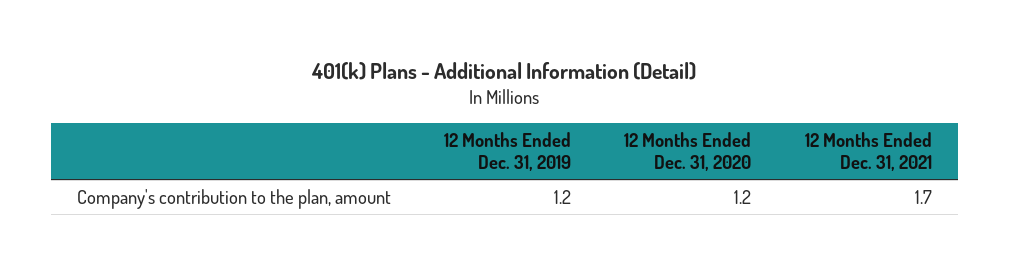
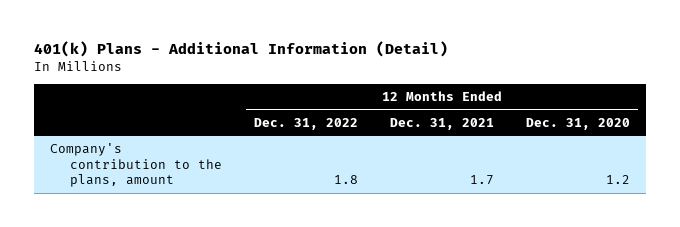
[444,131,572,171] 12 Months Ended Dec. 31, 2019 -> none
none -> [253,117,358,130] Dec. 31, 2022
[77,188,392,209] Company's contribution to the plan, amount -> [50,143,222,188] Company's contribution to the plans, amount

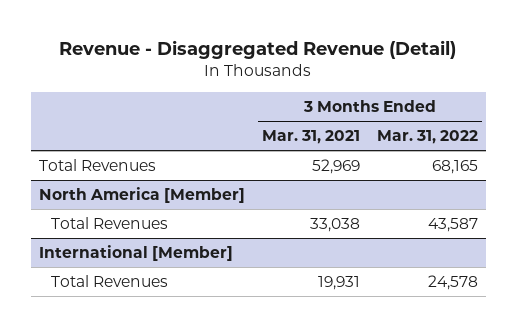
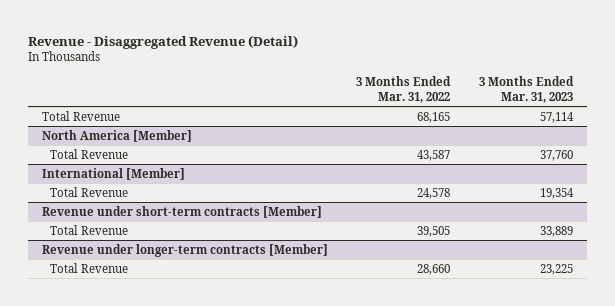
[261,130,360,145] Mar. 31, 2021 -> none
none -> [478,76,574,103] 3 Months Ended Mar. 31, 2023
[39,159,157,172] Total Revenues -> [42,110,121,121] Total Revenue
[51,217,169,230] Total Revenues -> [50,148,129,159] Total Revenue
[51,275,169,288] Total Revenues -> [50,186,129,197] Total Revenue
none -> [42,205,323,218] Revenue under short-term contracts [Member]
none -> [50,224,129,235] Total Revenue
none -> [42,243,329,257] Revenue under longer-term contracts [Member]
none -> [50,262,129,273] Total Revenue

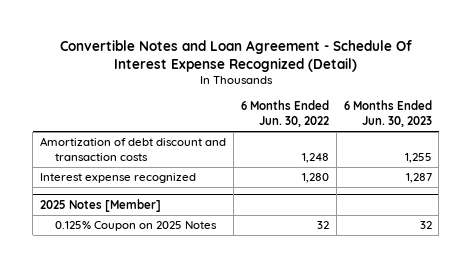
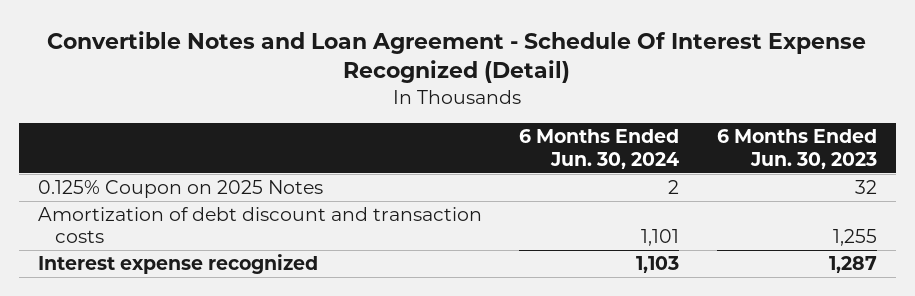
[240,100,329,128] 6 Months Ended Jun. 30, 2022 -> none
none -> [519,129,680,169] 6 Months Ended Jun. 30, 2024
none -> [37,180,323,199] 0.125% Coupon on 2025 Notes
[40,198,162,212] 2025 Notes [Member] -> none
[55,221,218,232] 0.125% Coupon on 2025 Notes -> none

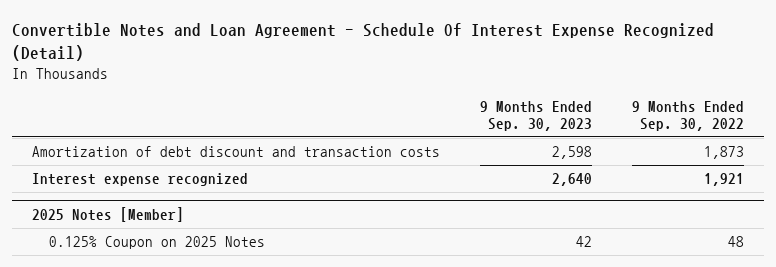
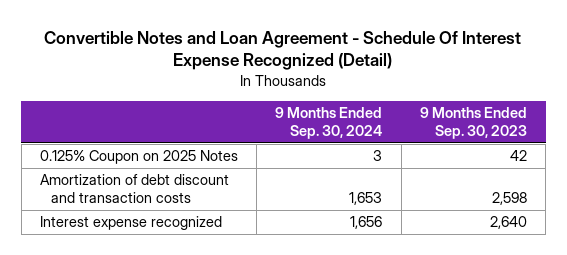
[631,100,744,131] 9 Months Ended Sep. 30, 2022 -> none
none -> [275,106,383,139] 9 Months Ended Sep. 30, 2024
none -> [39,150,238,165] 0.125% Coupon on 2025 Notes
[31,206,184,222] 2025 Notes [Member] -> none
[48,236,265,250] 0.125% Coupon on 2025 Notes -> none

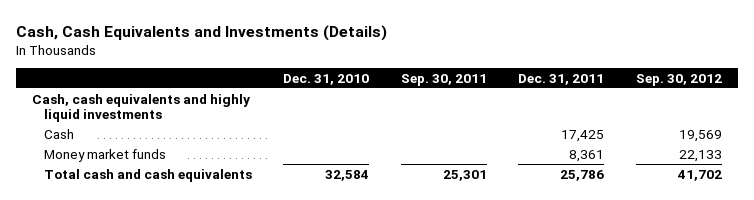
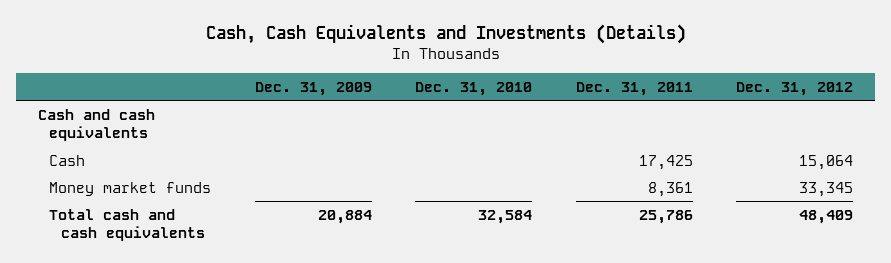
[400,73,487,86] Sep. 30, 2011 -> none
[635,73,722,86] Sep. 30, 2012 -> none
none -> [254,81,372,96] Dec. 31, 2009
none -> [736,81,854,96] Dec. 31, 2012
[31,93,250,123] Cash, cash equivalents and highly liquid investments -> [37,108,155,142] Cash and cash equivalents

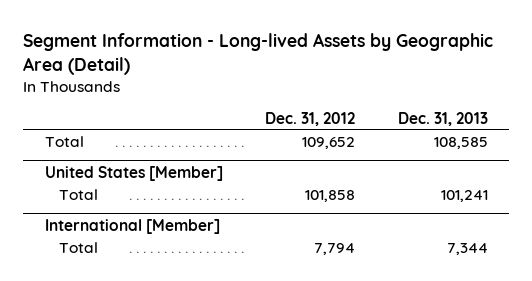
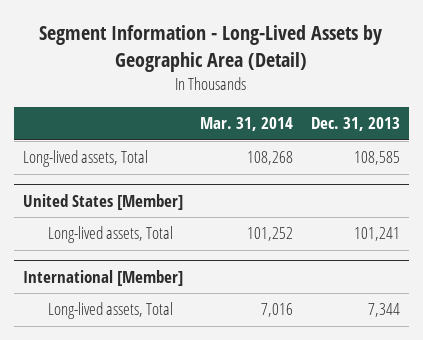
[23,33,494,75] Segment Information - Long-lived Assets by Geographic Area (Detail) -> [39,25,383,72] Segment Information - Long-Lived Assets by Geographic Area (Detail)
[265,111,356,126] Dec. 31, 2012 -> none
none -> [200,117,294,132] Mar. 31, 2014
[44,135,84,147] Total -> [22,150,148,168] Long-lived assets, Total
[59,188,99,200] Total -> [47,226,173,244] Long-lived assets, Total
[59,241,99,253] Total -> [47,302,173,320] Long-lived assets, Total

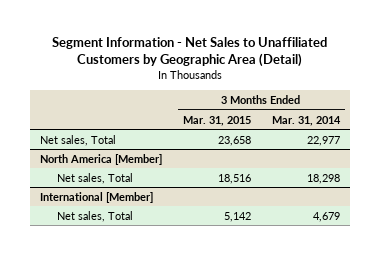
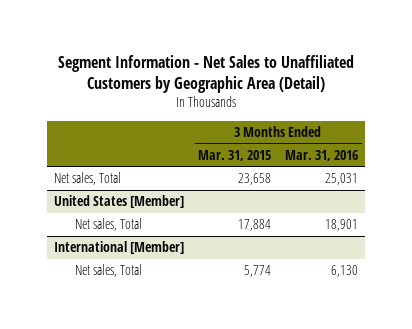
[271,115,341,126] Mar. 31, 2014 -> none
none -> [285,149,359,161] Mar. 31, 2016
[40,153,163,165] North America [Member] -> none
none -> [54,195,185,209] United States [Member]
[218,173,252,184] 18,516 -> [238,219,272,232] 17,884
[224,211,252,222] 5,142 -> [244,265,272,278] 5,774

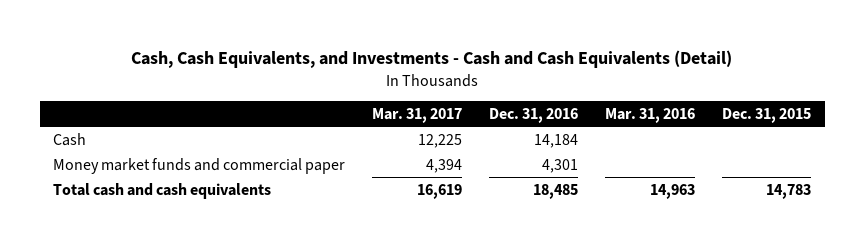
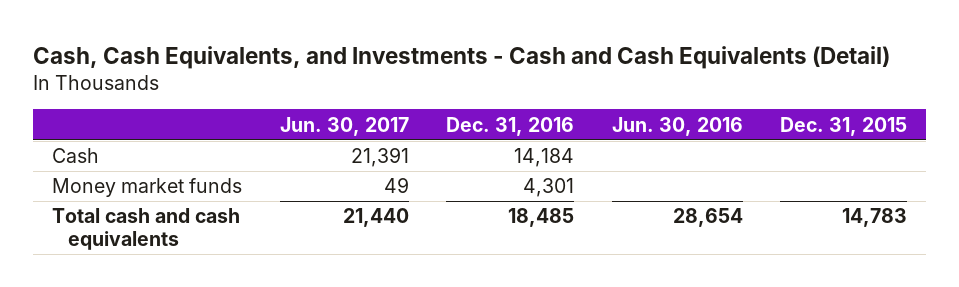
[372,108,463,124] Mar. 31, 2017 -> none
[605,108,696,124] Mar. 31, 2016 -> none
none -> [279,116,409,136] Jun. 30, 2017
none -> [611,116,743,136] Jun. 30, 2016
[53,157,346,174] Money market funds and commercial paper -> [52,178,243,198] Money market funds

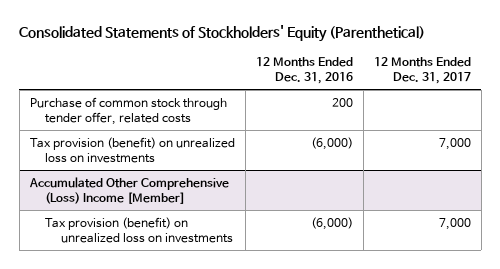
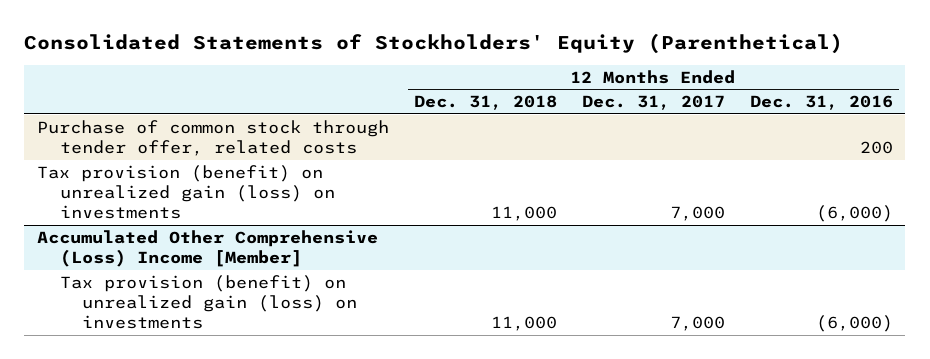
none -> [413,95,557,111] Dec. 31, 2018
[29,136,235,163] Tax provision (benefit) on unrealized loss on investments -> [36,164,335,220] Tax provision (benefit) on unrealized gain (loss) on investments
[45,216,233,243] Tax provision (benefit) on unrealized loss on investments -> [59,274,358,330] Tax provision (benefit) on unrealized gain (loss) on investments

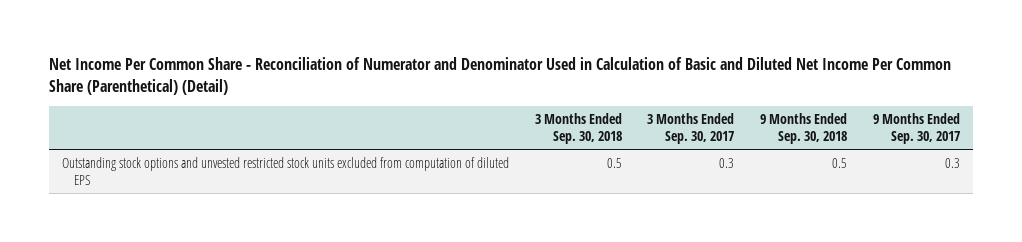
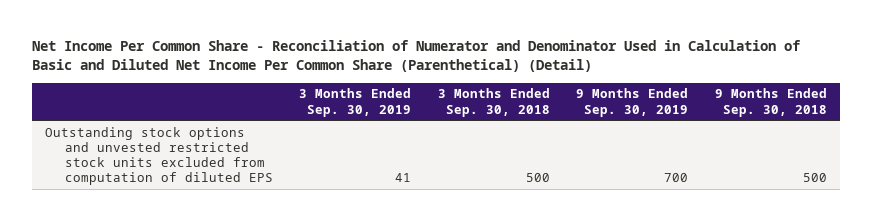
[647,113,735,145] 3 Months Ended Sep. 30, 2017 -> none
[873,113,961,145] 9 Months Ended Sep. 30, 2017 -> none
none -> [299,88,412,117] 3 Months Ended Sep. 30, 2019
none -> [576,88,689,117] 9 Months Ended Sep. 30, 2019
[606,157,622,168] 0.5 -> [525,173,550,183] 500
[832,157,848,168] 0.5 -> [802,173,827,183] 500

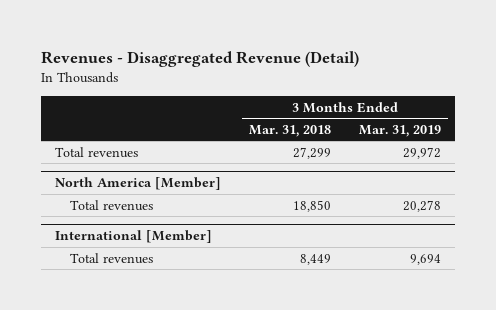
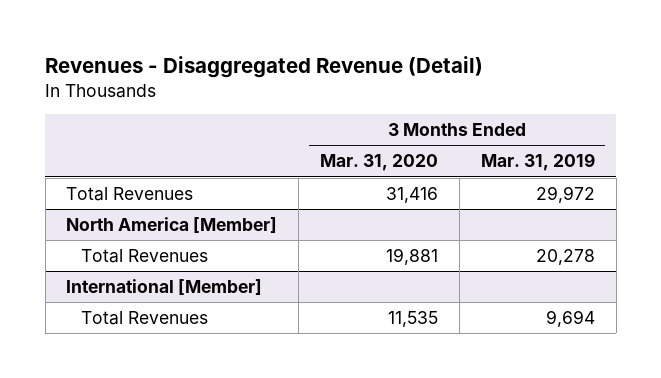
[248,124,331,137] Mar. 31, 2018 -> none
none -> [320,154,439,172] Mar. 31, 2020
[54,146,138,158] Total revenues -> [66,187,194,202] Total Revenues
[69,199,153,211] Total revenues -> [80,249,208,264] Total Revenues
[69,252,153,264] Total revenues -> [80,311,208,326] Total Revenues

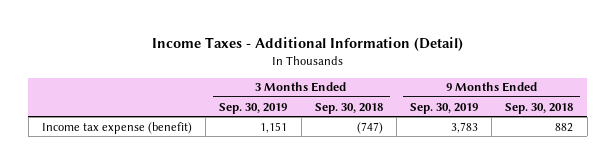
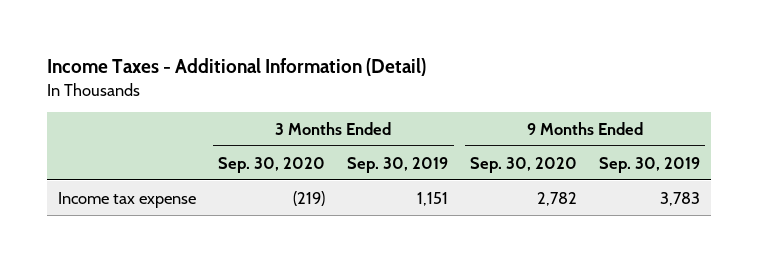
[314,102,383,114] Sep. 30, 2018 -> none
[505,102,574,114] Sep. 30, 2018 -> none
none -> [218,156,326,173] Sep. 30, 2020
none -> [470,156,578,173] Sep. 30, 2020
[42,121,193,134] Income tax expense (benefit) -> [58,191,197,208] Income tax expense

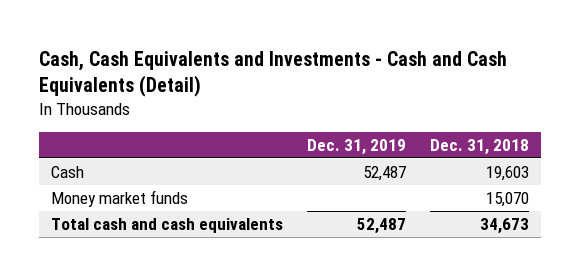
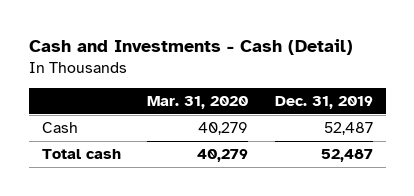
[39,50,508,98] Cash, Cash Equivalents and Investments - Cash and Cash Equivalents (Detail) -> [28,39,353,56] Cash and Investments - Cash (Detail)
[429,138,529,155] Dec. 31, 2018 -> none
none -> [147,96,249,110] Mar. 31, 2020
[50,189,188,207] Money market funds -> none
[50,217,283,233] Total cash and cash equivalents -> [41,148,121,159] Total cash

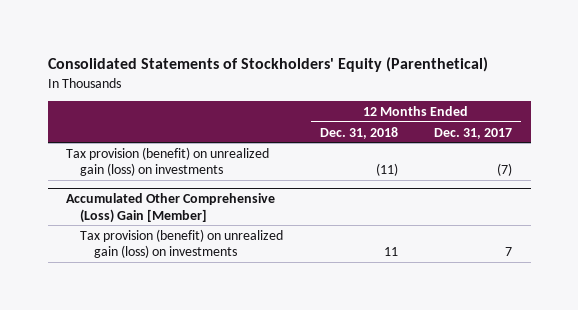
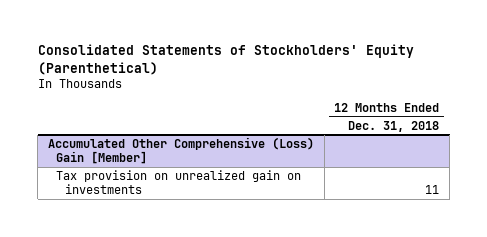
[434,127,513,139] Dec. 31, 2017 -> none
[66,146,270,177] Tax provision (benefit) on unrealized gain (loss) on investments -> none
[80,228,284,259] Tax provision (benefit) on unrealized gain (loss) on investments -> [56,169,302,195] Tax provision on unrealized gain on investments

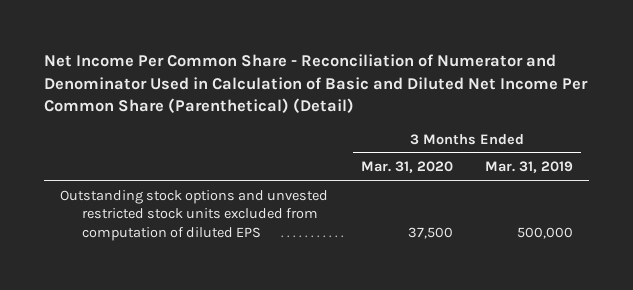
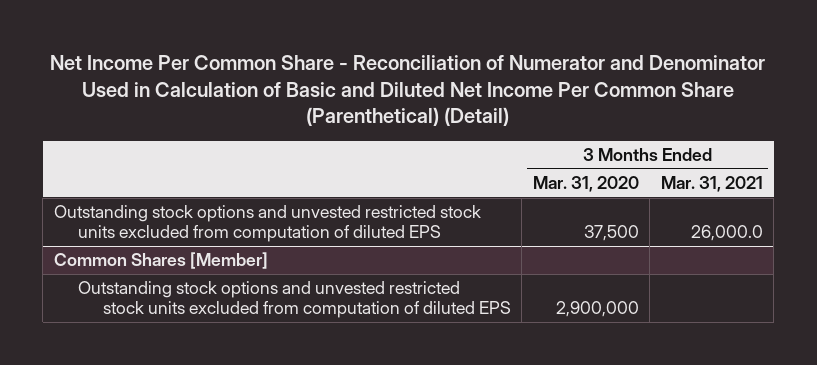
[484,161,573,174] Mar. 31, 2019 -> none
none -> [660,175,763,192] Mar. 31, 2021
none -> [54,252,269,270] Common Shares [Member]
none -> [78,281,511,319] Outstanding stock options and unvested restricted stock units excluded from computation of diluted EPS

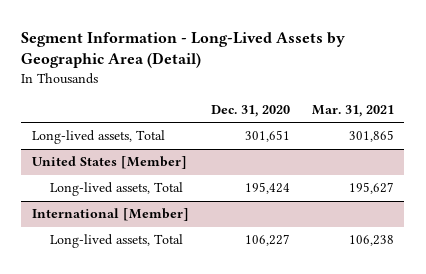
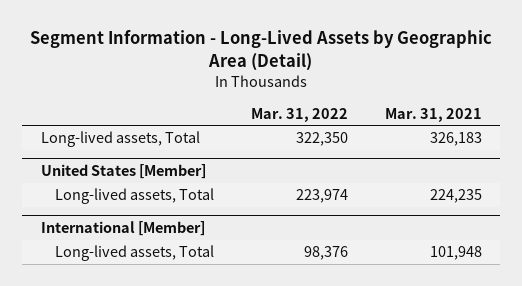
[210,104,290,117] Dec. 31, 2020 -> none
none -> [250,107,348,122] Mar. 31, 2022
[348,130,394,143] 301,865 -> [429,132,482,147] 326,183
[348,182,394,195] 195,627 -> [429,189,482,204] 224,235
[348,235,394,247] 106,238 -> [429,246,482,261] 101,948

